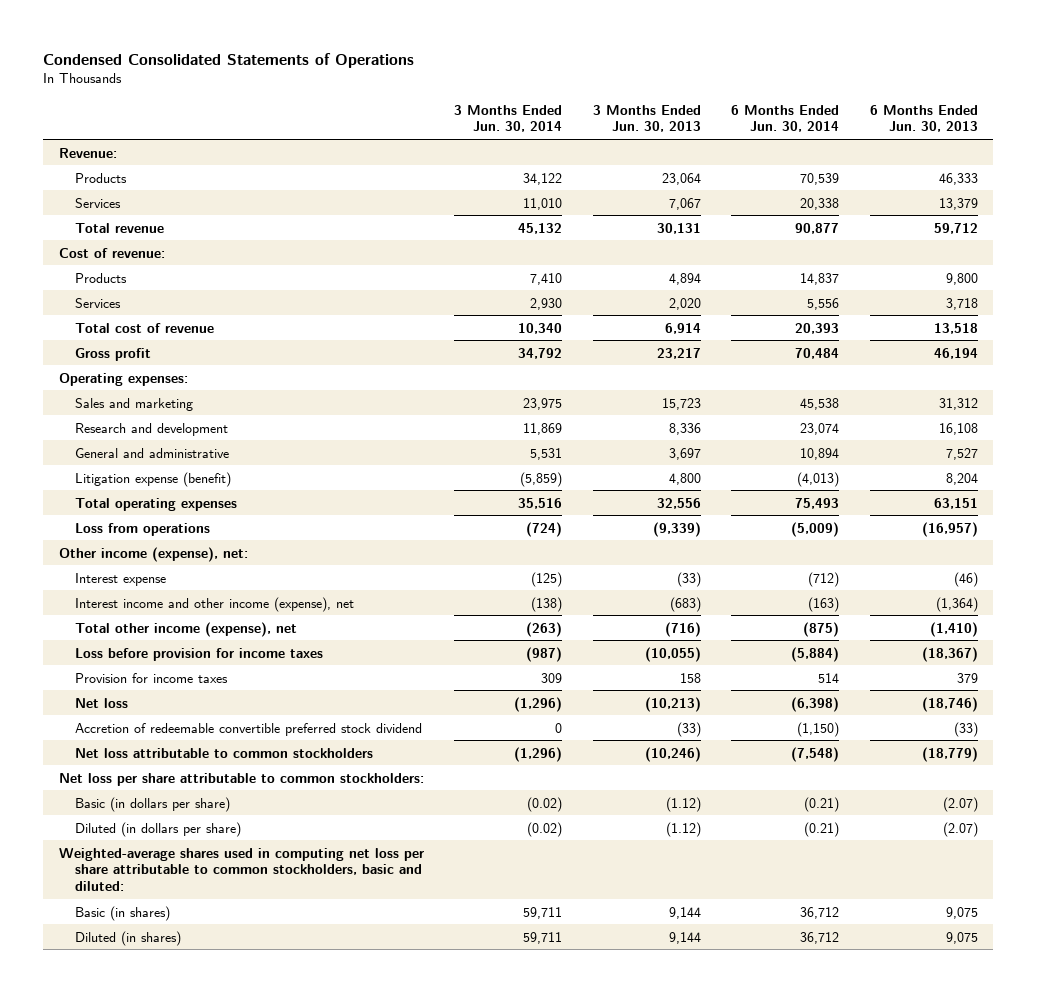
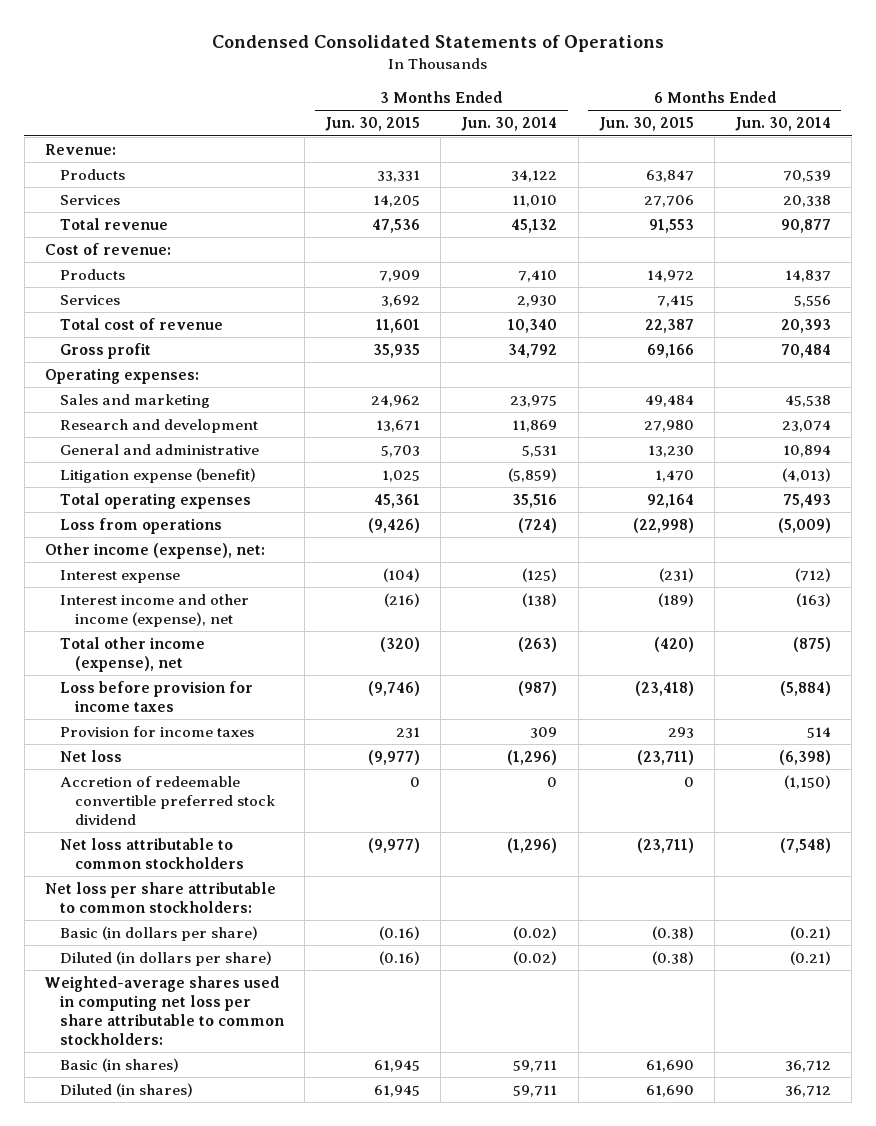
[592,104,701,133] 3 Months Ended Jun. 30, 2013 -> none
[870,104,979,133] 6 Months Ended Jun. 30, 2013 -> none
none -> [325,117,421,132] Jun. 30, 2015
none -> [598,117,694,132] Jun. 30, 2015
[58,847,424,891] Weighted-average shares used in computing net loss per share attributable to common stockholders, basic and diluted: -> [44,976,284,1045] Weighted-average shares used in computing net loss per share attributable to common stockholders:

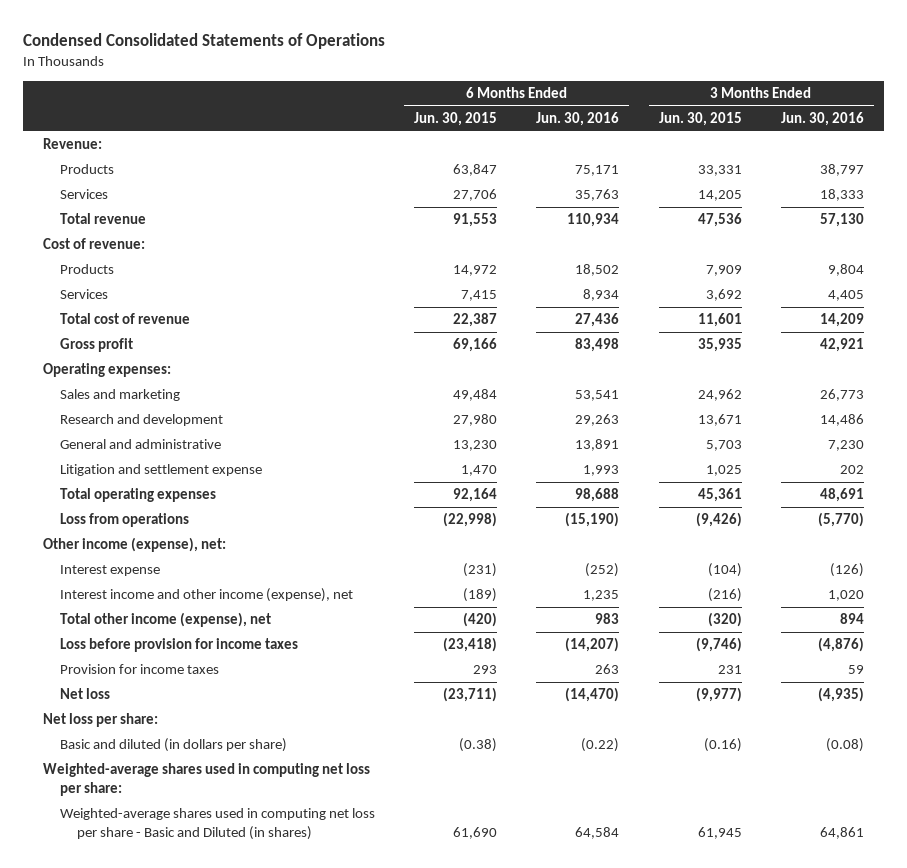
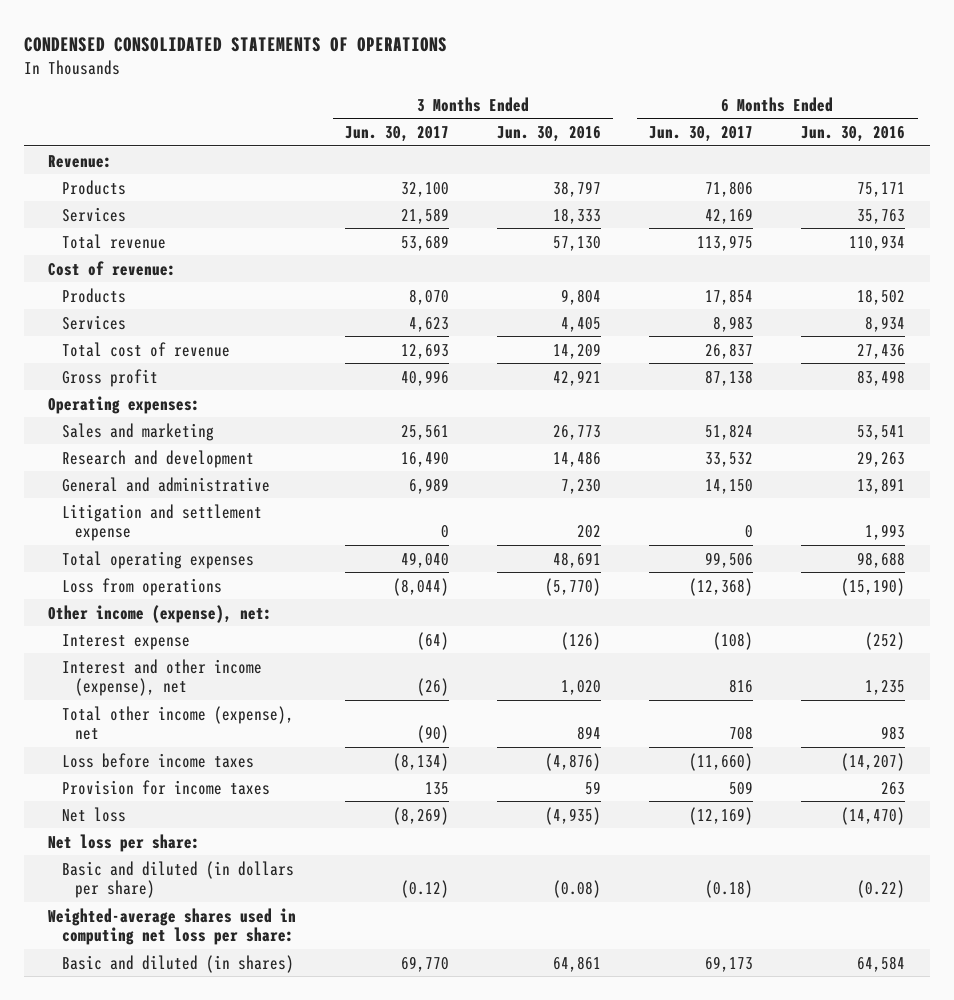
[23,32,386,49] Condensed Consolidated Statements of Operations -> [24,36,448,52] CONDENSED CONSOLIDATED STATEMENTS OF OPERATIONS
[414,111,498,126] Jun. 30, 2015 -> none
[658,111,742,126] Jun. 30, 2015 -> none
none -> [344,125,449,142] Jun. 30, 2017
none -> [649,125,754,142] Jun. 30, 2017
[59,588,353,603] Interest income and other income (expense), net -> [61,658,262,697] Interest and other income (expense), net
[59,638,298,653] Loss before provision for income taxes -> [61,752,254,768] Loss before income taxes
[59,808,375,841] Weighted-average shares used in computing net loss per share - Basic and Diluted (in shares) -> [61,954,294,973] Basic and diluted (in shares)

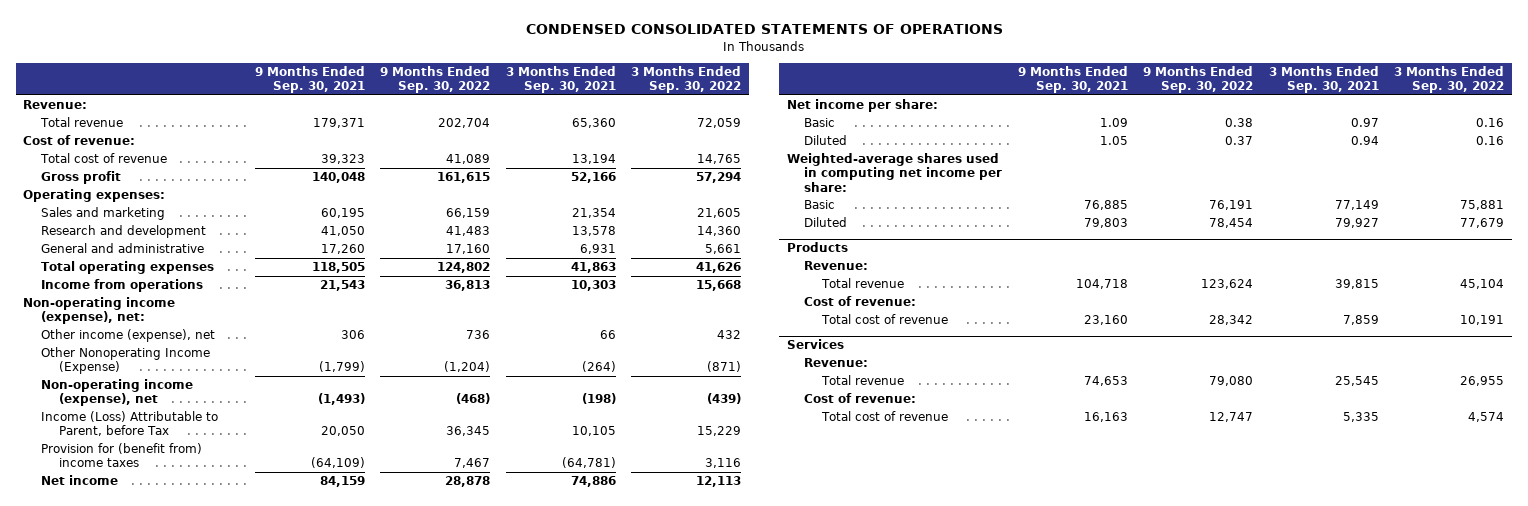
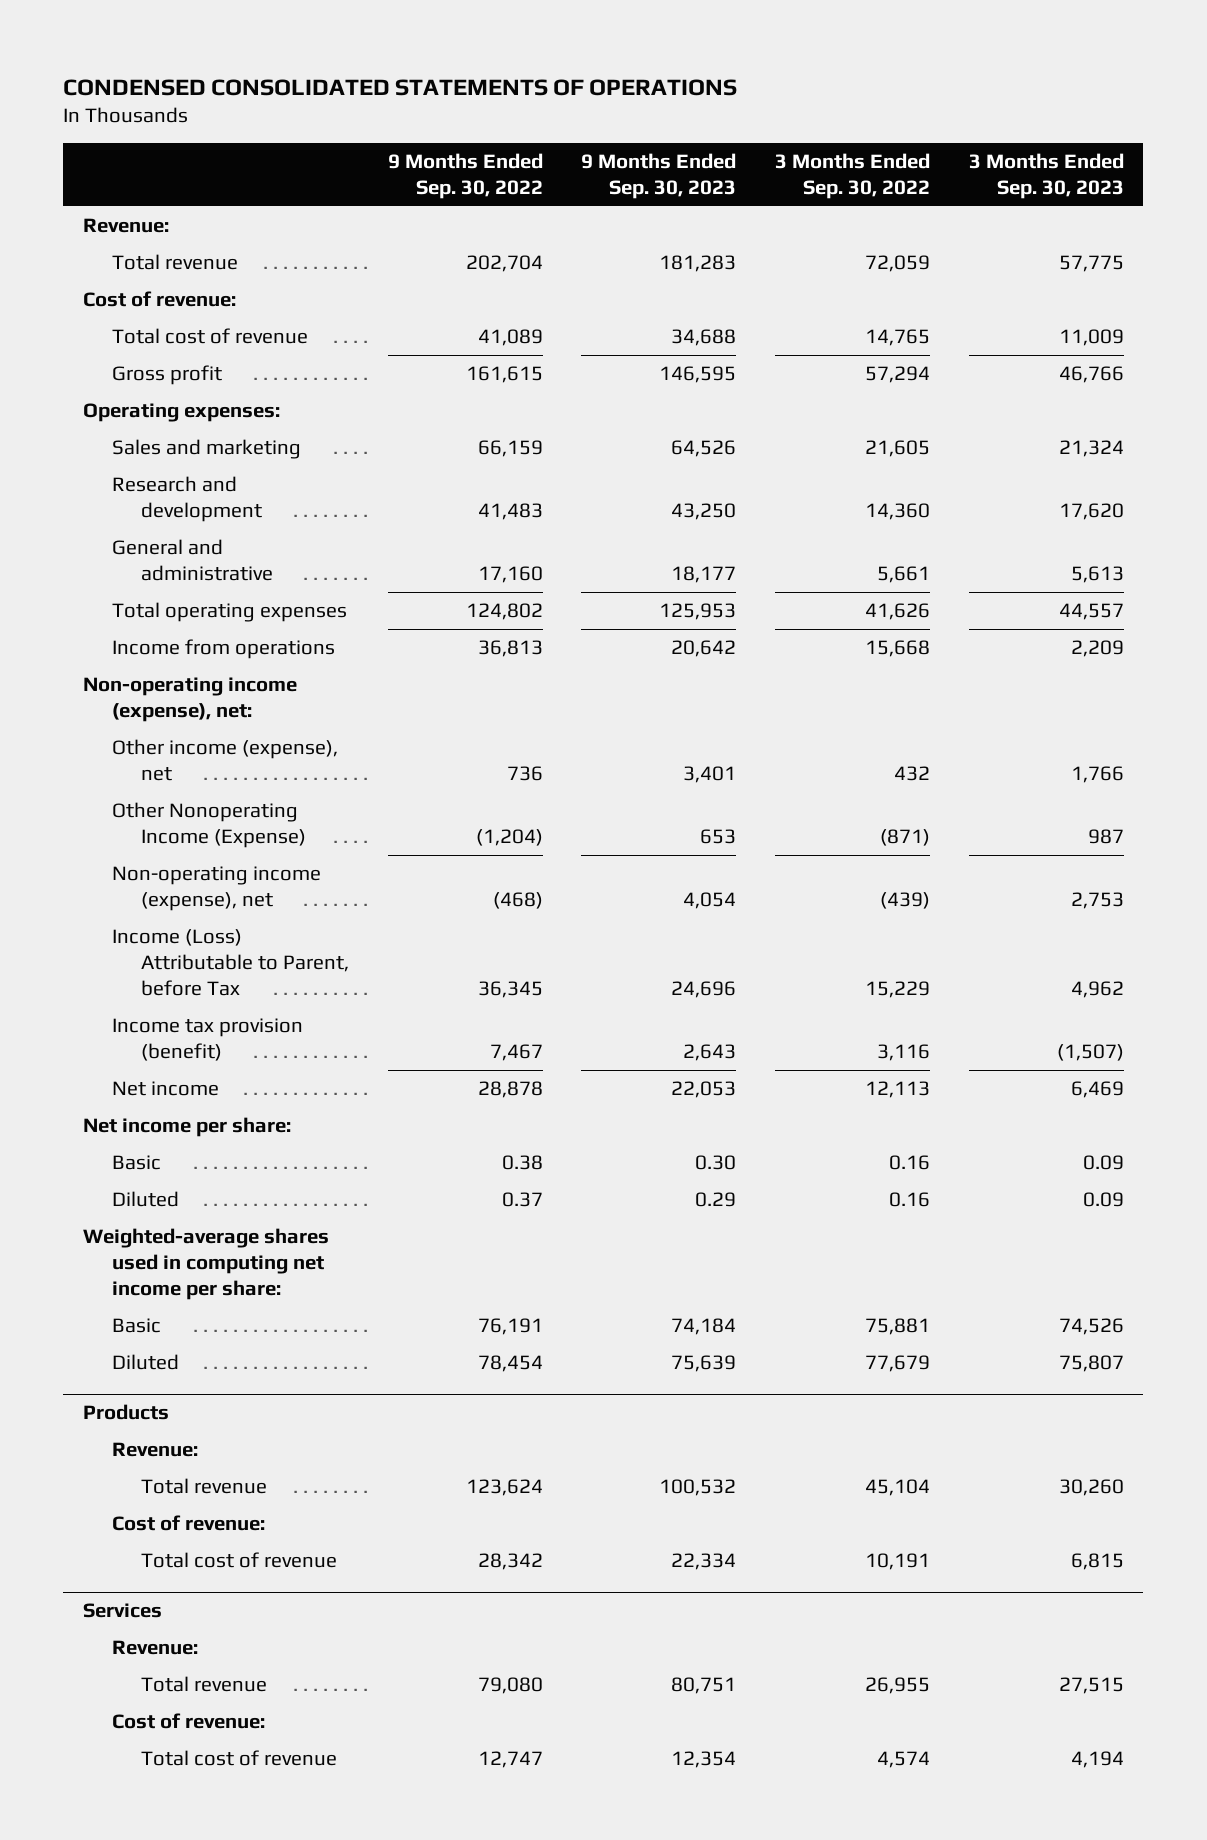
[254,66,365,94] 9 Months Ended Sep. 30, 2021 -> none
[505,66,616,94] 3 Months Ended Sep. 30, 2021 -> none
none -> [581,152,737,199] 9 Months Ended Sep. 30, 2023
none -> [968,152,1124,199] 3 Months Ended Sep. 30, 2023
[41,443,203,468] Provision for (benefit from) income taxes -> [111,1018,303,1062] Income tax provision (benefit)

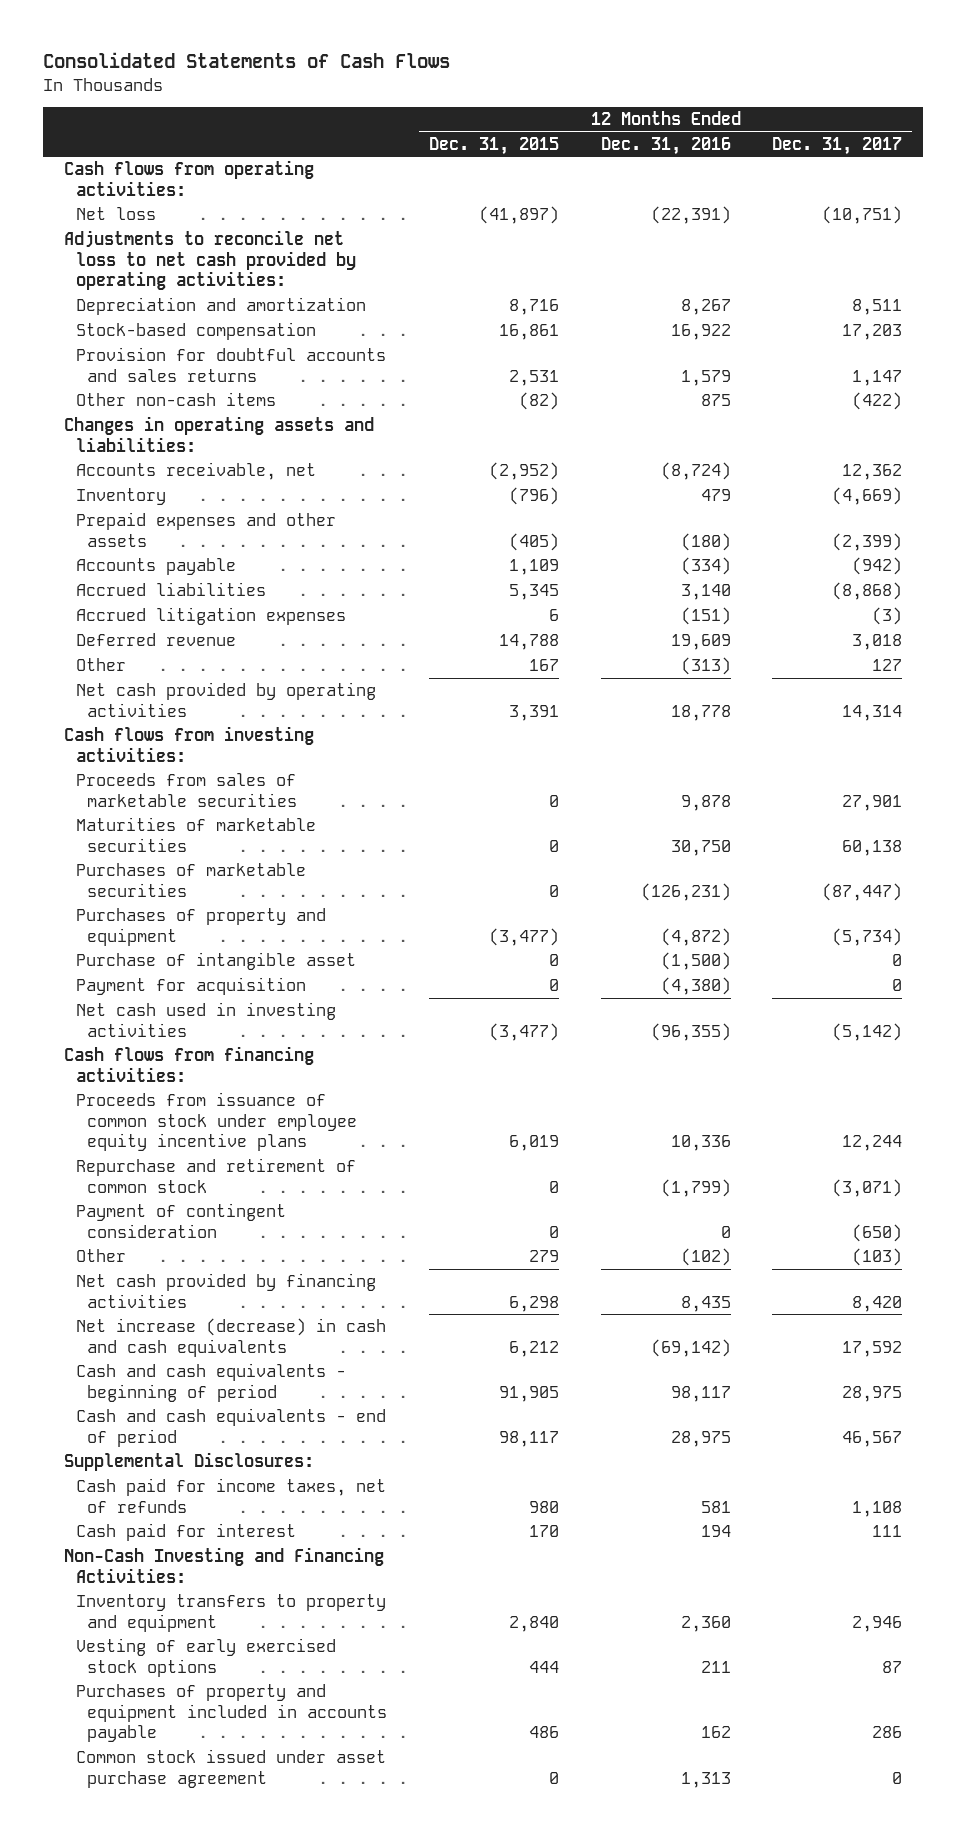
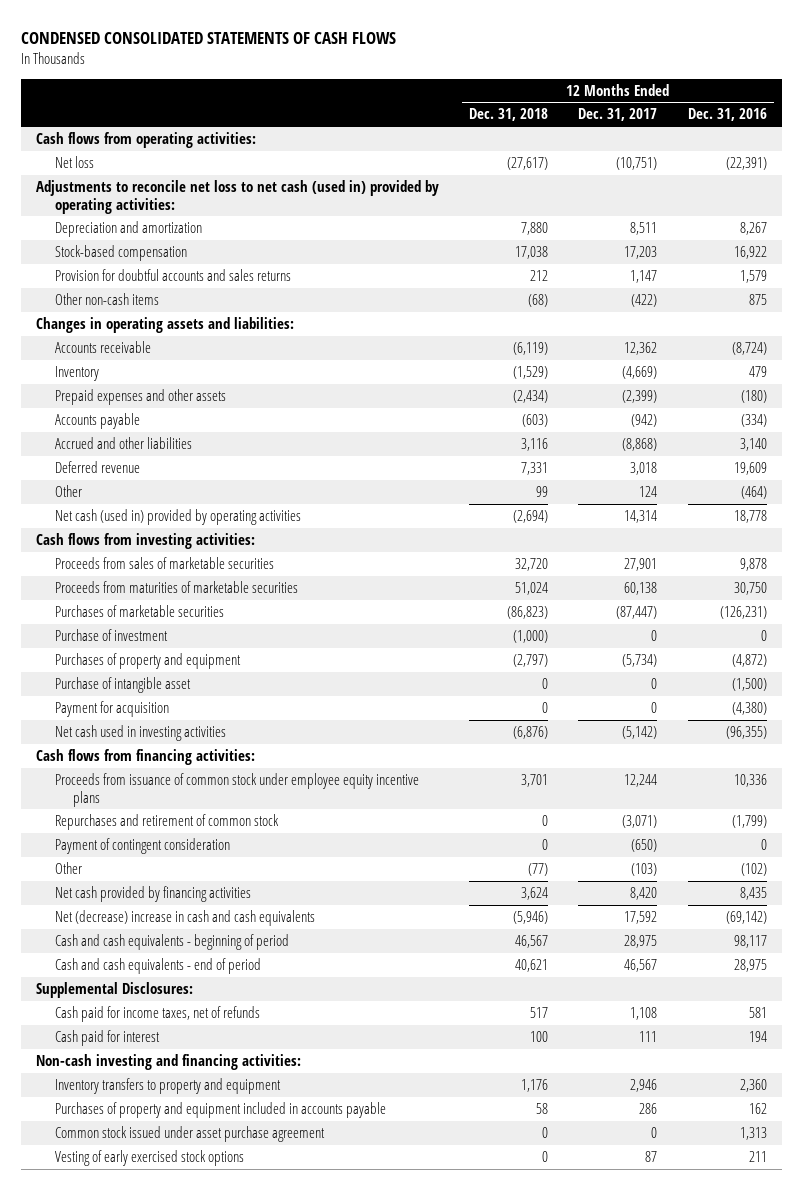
[43,52,451,69] Consolidated Statements of Cash Flows -> [21,32,397,45] CONDENSED CONSOLIDATED STATEMENTS OF CASH FLOWS
[429,136,560,155] Dec. 31, 2015 -> none
none -> [469,108,549,122] Dec. 31, 2018
[63,230,356,291] Adjustments to reconcile net loss to net cash provided by operating activities: -> [36,180,440,214] Adjustments to reconcile net loss to net cash (used in) provided by operating activities:
[75,462,316,481] Accounts receivable, net -> [54,341,151,354] Accounts receivable
[75,607,346,626] Accrued litigation expenses -> none
[75,582,266,597] Accrued liabilities -> [54,437,192,450] Accrued and other liabilities
[680,657,731,676] (313) -> [740,486,767,500] (464)
[872,659,903,672] 127 -> [639,486,658,498] 124
[75,682,376,717] Net cash provided by operating activities -> [54,509,301,526] Net cash (used in) provided by operating activities
[75,817,316,852] Maturities of marketable securities -> [54,581,298,594] Proceeds from maturities of marketable securities
none -> [54,629,168,642] Purchase of investment
[75,1158,356,1193] Repurchase and retirement of common stock -> [54,814,279,831] Repurchases and retirement of common stock
[75,1318,386,1357] Net increase (decrease) in cash and cash equivalents -> [54,910,315,927] Net (decrease) increase in cash and cash equivalents
[63,1547,384,1583] Non-Cash Investing and Financing Activities: -> [36,1054,302,1071] Non-cash investing and financing activities:
[75,1638,336,1677] Vesting of early exercised stock options -> [54,1150,244,1167] Vesting of early exercised stock options

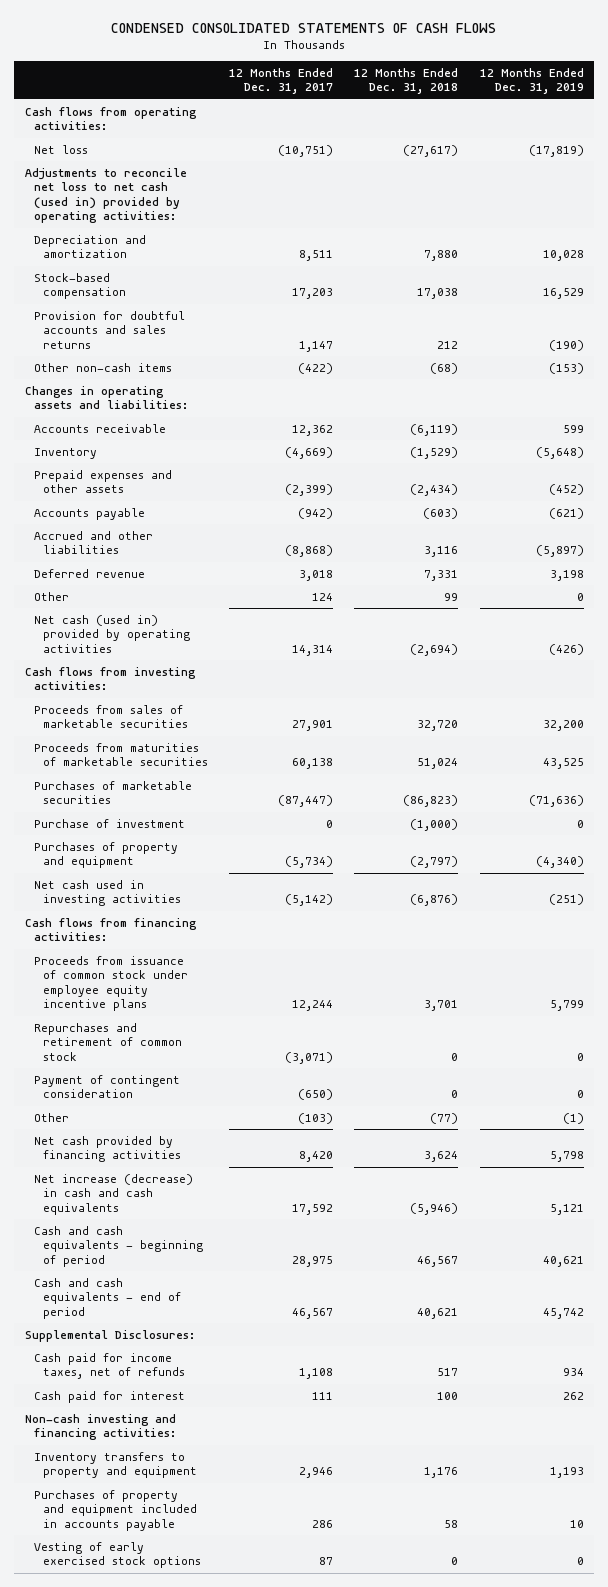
[687,108,767,122] Dec. 31, 2016 -> none
none -> [479,67,584,95] 12 Months Ended Dec. 31, 2019
[54,677,191,694] Purchase of intangible asset -> none
[54,701,169,718] Payment for acquisition -> none
[54,910,315,927] Net (decrease) increase in cash and cash equivalents -> [33,1173,193,1215] Net increase (decrease) in cash and cash equivalents
[54,1126,325,1143] Common stock issued under asset purchase agreement -> none

